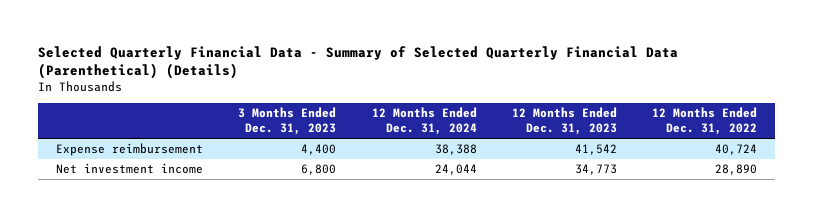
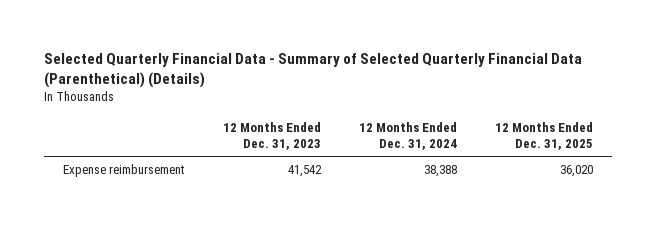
[238,107,337,136] 3 Months Ended Dec. 31, 2023 -> none
[652,107,758,136] 12 Months Ended Dec. 31, 2022 -> none
none -> [495,121,594,151] 12 Months Ended Dec. 31, 2025
[55,163,203,175] Net investment income -> none

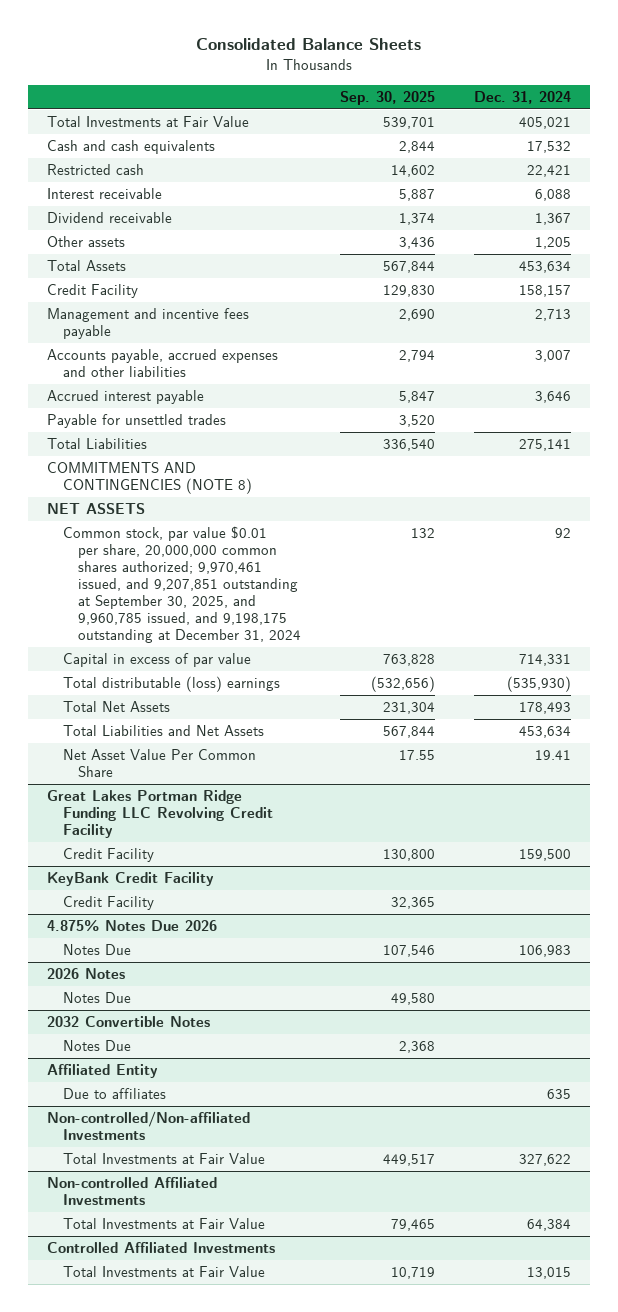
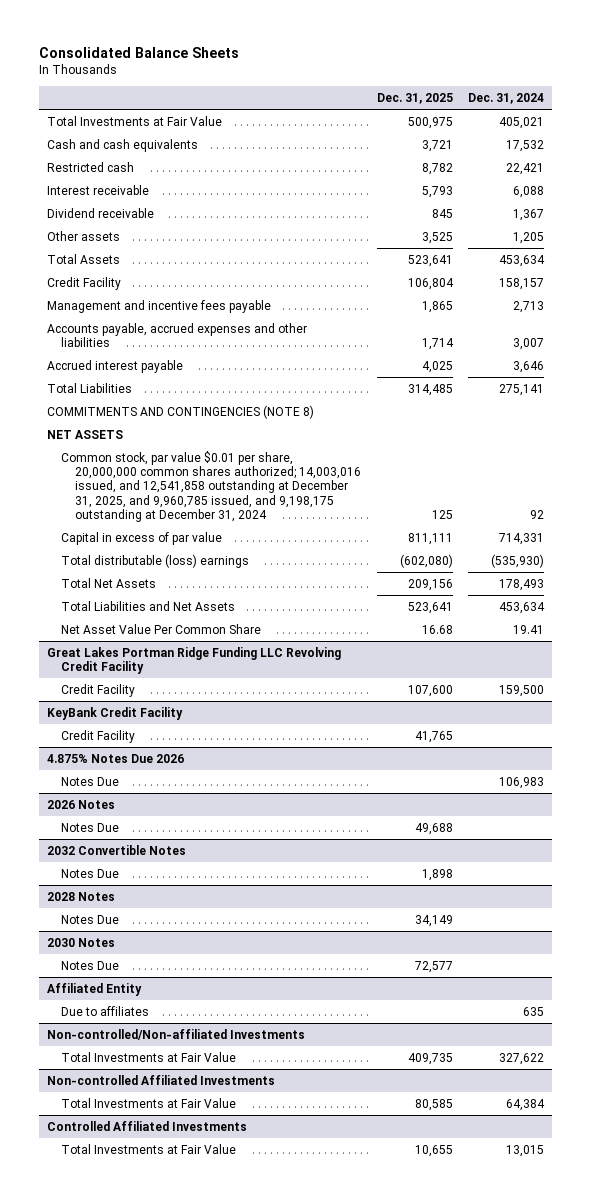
[339,90,435,105] Sep. 30, 2025 -> none
none -> [376,92,453,104] Dec. 31, 2025
[47,414,227,429] Payable for unsettled trades -> none
[62,526,302,643] Common stock, par value $0.01 per share, 20,000,000 common shares authorized; 9,970,461 issued, and 9,207,851 outstanding at September 30, 2025, and 9,960,785 issued, and 9,198,175 outstanding at December 31, 2024 -> [61,450,362,522] Common stock, par value $0.01 per share, 20,000,000 common shares authorized; 14,003,016 issued, and 12,541,858 outstanding at December 31, 2025, and 9,960,785 issued, and 9,198,175 outstanding at December 31, 2024
none -> [46,891,115,901] 2028 Notes
none -> [61,914,120,924] Notes Due
none -> [46,937,115,947] 2030 Notes
none -> [61,960,120,970] Notes Due

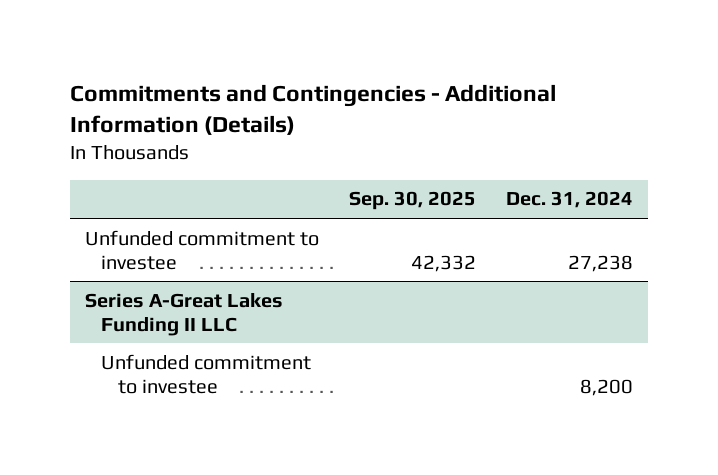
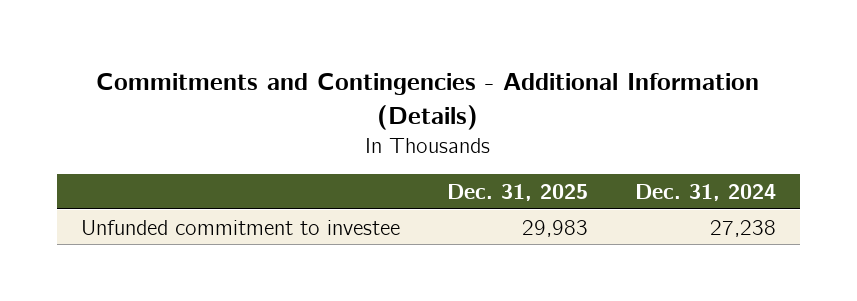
[348,191,476,211] Sep. 30, 2025 -> none
none -> [446,184,588,202] Dec. 31, 2025
[84,292,283,336] Series A-Great Lakes Funding II LLC -> none
[101,353,312,394] Unfunded commitment to investee -> none

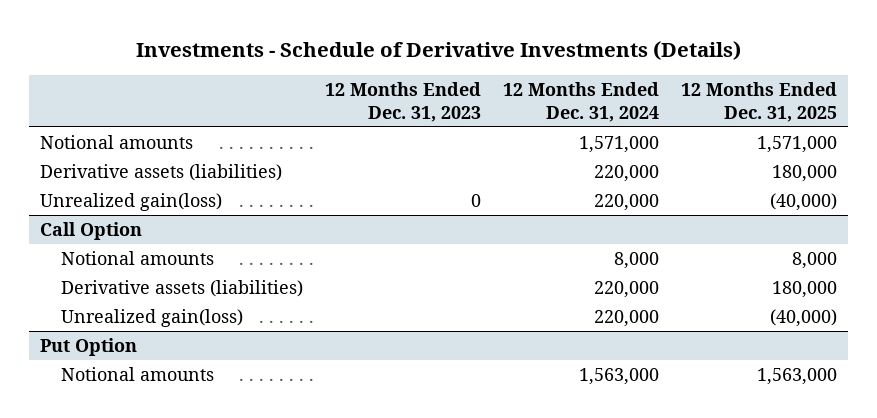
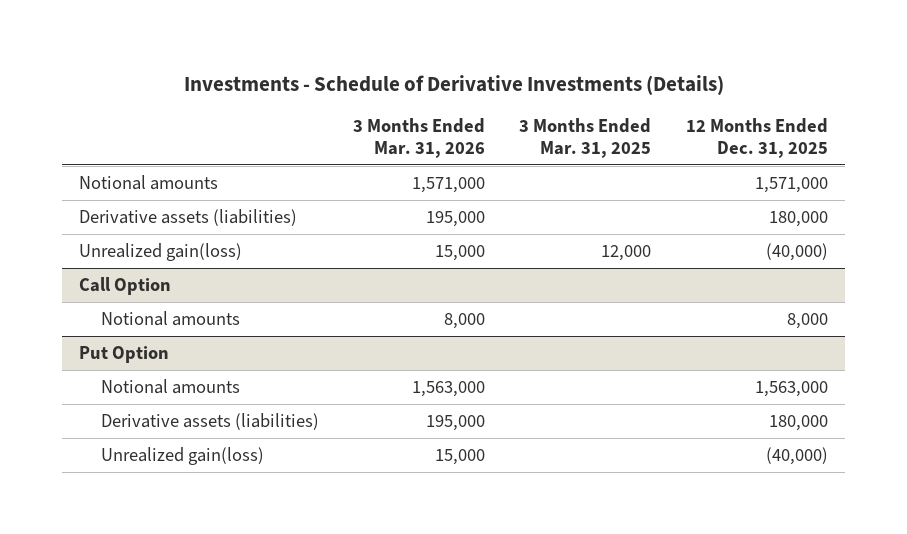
[324,82,481,122] 12 Months Ended Dec. 31, 2023 -> none
[502,82,659,122] 12 Months Ended Dec. 31, 2024 -> none
none -> [353,117,486,158] 3 Months Ended Mar. 31, 2026
none -> [519,117,652,158] 3 Months Ended Mar. 31, 2025
[60,279,303,297] Derivative assets (liabilities) -> none
[60,308,243,327] Unrealized gain(loss) -> none
none -> [100,413,319,431] Derivative assets (liabilities)
none -> [100,447,264,466] Unrealized gain(loss)

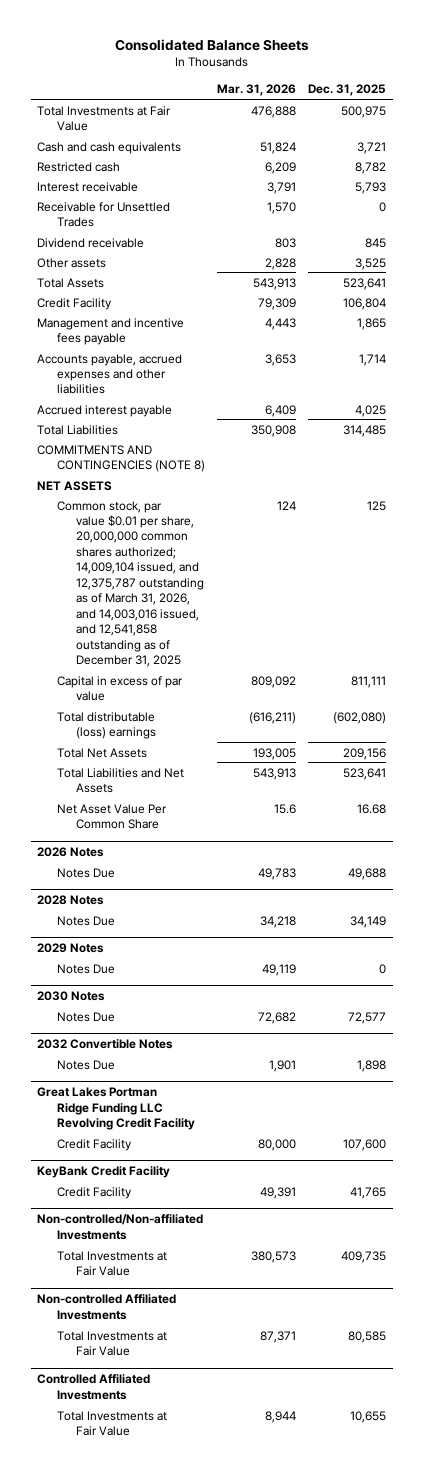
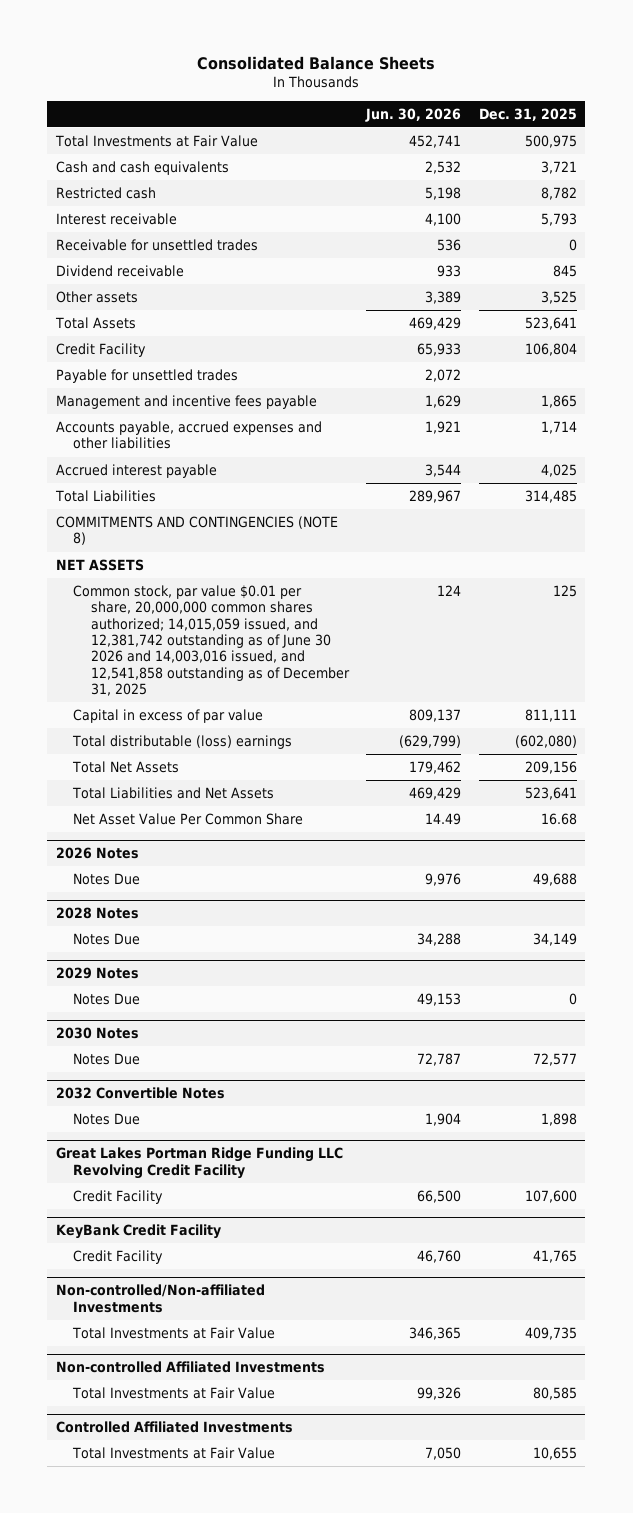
[216,84,296,97] Mar. 31, 2026 -> none
none -> [365,107,462,122] Jun. 30, 2026
[37,201,171,228] Receivable for Unsettled Trades -> [56,239,259,252] Receivable for unsettled trades
none -> [56,369,239,384] Payable for unsettled trades
[56,500,204,668] Common stock, par value $0.01 per share, 20,000,000 common shares authorized; 14,009,104 issued, and 12,375,787 outstanding as of March 31, 2026, and 14,003,016 issued, and 12,541,858 outstanding as of December 31, 2025 -> [73,585,350,696] Common stock, par value $0.01 per share, 20,000,000 common shares authorized; 14,015,059 issued, and 12,381,742 outstanding as of June 30 2026 and 14,003,016 issued, and 12,541,858 outstanding as of December 31, 2025

